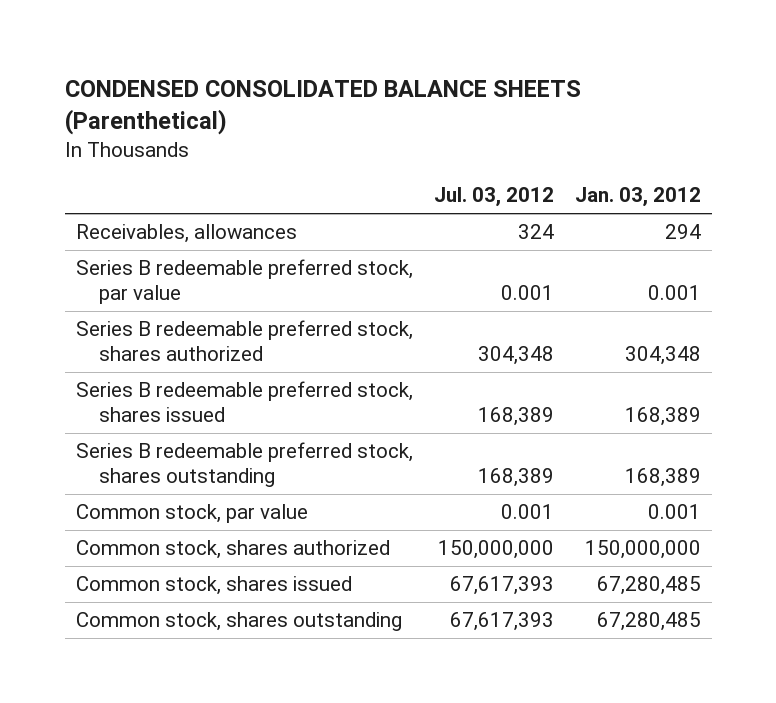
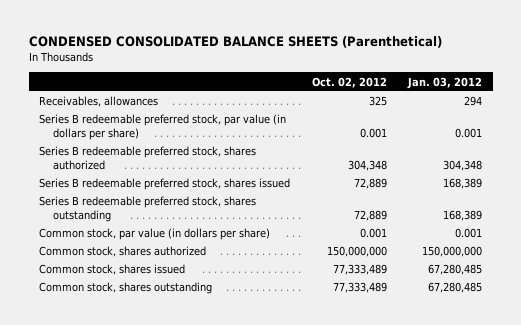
[433,187,554,208] Jul. 03, 2012 -> none
none -> [311,76,387,88] Oct. 02, 2012
[75,259,413,305] Series B redeemable preferred stock, par value -> [39,114,287,141] Series B redeemable preferred stock, par value (in dollars per share)
[75,504,308,524] Common stock, par value -> [39,228,271,241] Common stock, par value (in dollars per share)

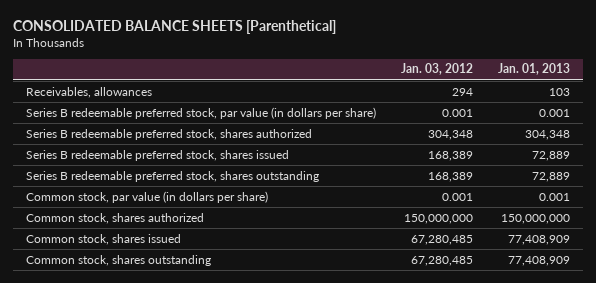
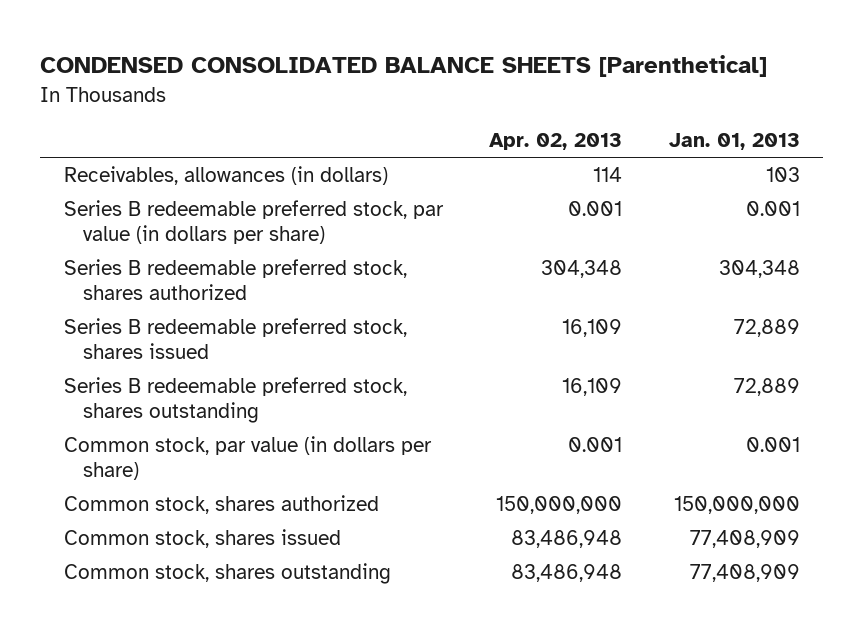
[13,20,337,35] CONSOLIDATED BALANCE SHEETS [Parenthetical] -> [40,55,768,78] CONDENSED CONSOLIDATED BALANCE SHEETS [Parenthetical]
[401,63,474,76] Jan. 03, 2012 -> none
none -> [489,133,623,151] Apr. 02, 2013
[25,86,152,98] Receivables, allowances -> [63,166,388,186] Receivables, allowances (in dollars)

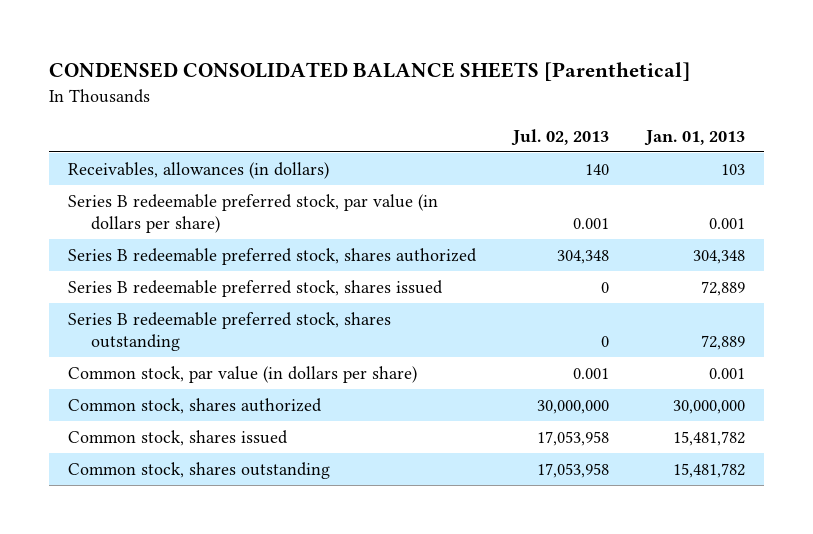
[489,133,623,151] Apr. 02, 2013 -> none
none -> [510,128,609,146] Jul. 02, 2013
[674,496,801,515] 150,000,000 -> [673,399,746,414] 30,000,000
[690,530,801,549] 77,408,909 -> [673,430,746,446] 15,481,782
[690,564,801,583] 77,408,909 -> [673,462,746,478] 15,481,782

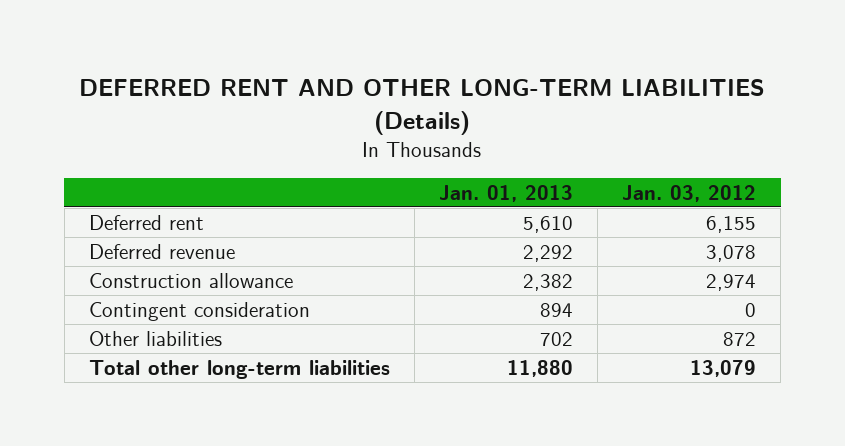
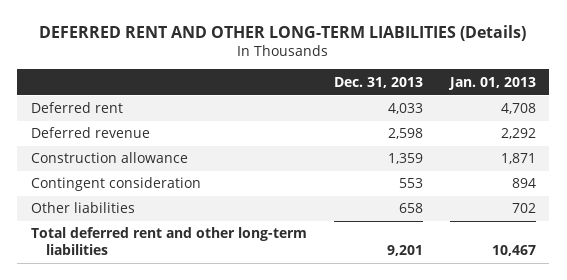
[622,184,757,202] Jan. 03, 2012 -> none
none -> [333,76,423,88] Dec. 31, 2013
[522,215,573,233] 5,610 -> [500,103,536,115] 4,708
[522,273,573,291] 2,382 -> [500,153,536,165] 1,871
[88,359,390,379] Total other long-term liabilities -> [30,227,307,256] Total deferred rent and other long-term liabilities
[506,359,573,377] 11,880 -> [491,245,536,257] 10,467

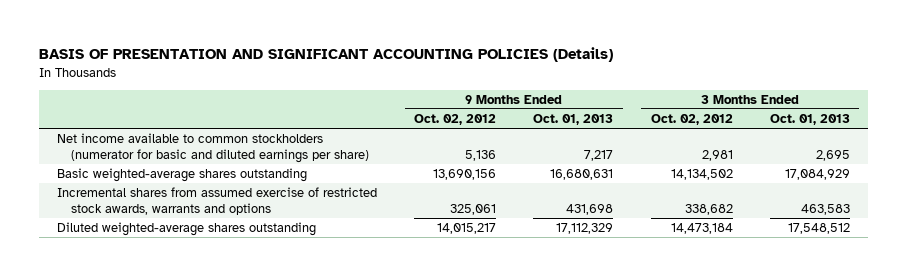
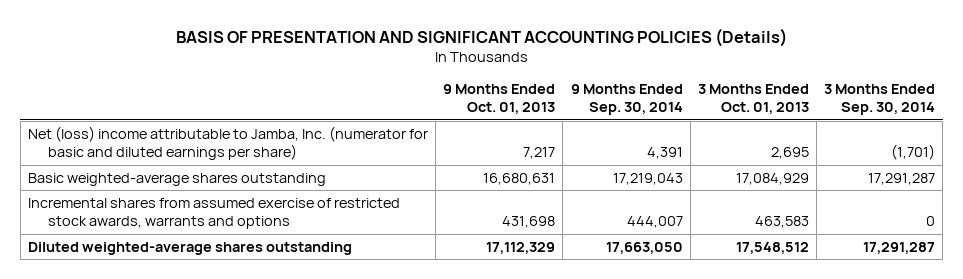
[414,114,497,126] Oct. 02, 2012 -> none
[650,114,733,126] Oct. 02, 2012 -> none
none -> [570,84,683,116] 9 Months Ended Sep. 30, 2014
none -> [824,84,936,116] 3 Months Ended Sep. 30, 2014
[57,133,370,163] Net income available to common stockholders (numerator for basic and diluted earnings per share) -> [27,125,428,161] Net (loss) income attributable to Jamba, Inc. (numerator for basic and diluted earnings per share)

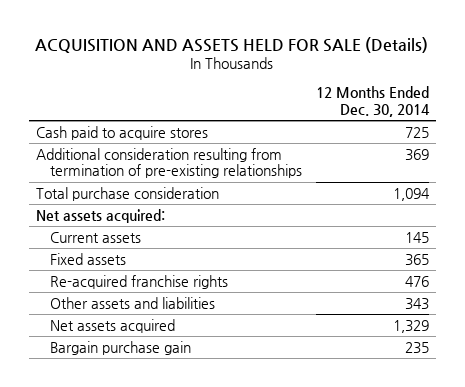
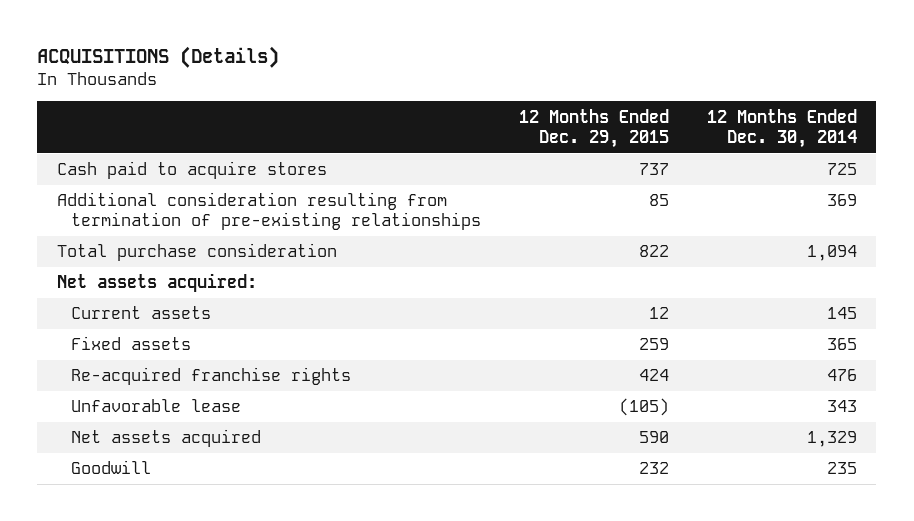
[35,36,429,53] ACQUISITION AND ASSETS HELD FOR SALE (Details) -> [37,45,280,68] ACQUISITIONS (Details)
none -> [518,108,669,148] 12 Months Ended Dec. 29, 2015
[49,296,215,309] Other assets and liabilities -> [70,399,241,413] Unfavorable lease
[49,340,191,355] Bargain purchase gain -> [70,460,151,475] Goodwill

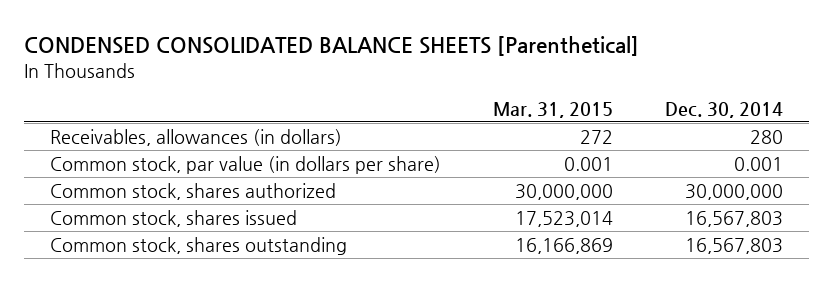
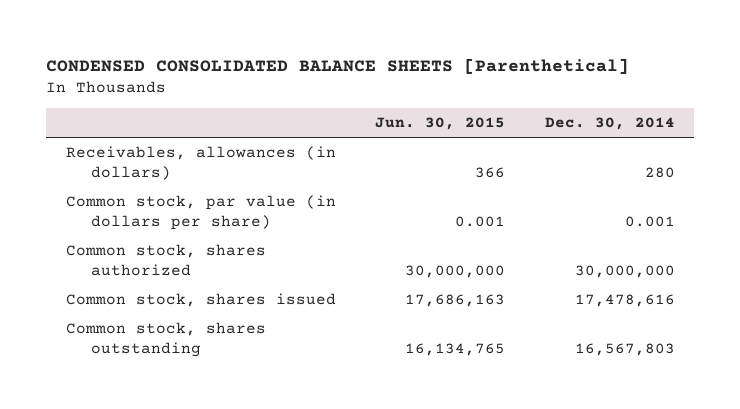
[492,101,613,118] Mar. 31, 2015 -> none
none -> [375,117,506,131] Jun. 30, 2015
[684,210,783,227] 16,567,803 -> [574,294,675,308] 17,478,616

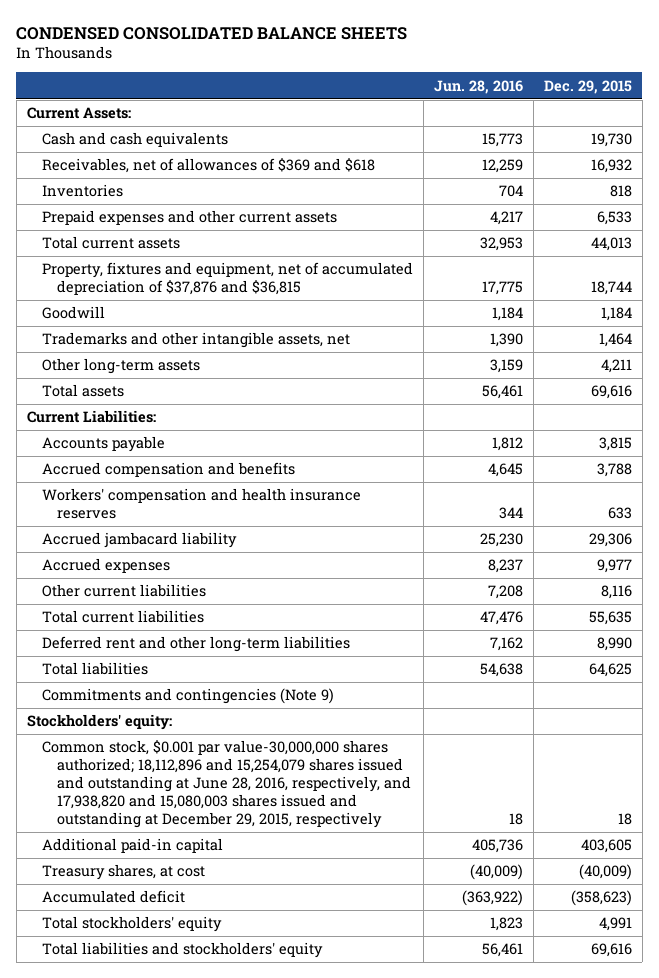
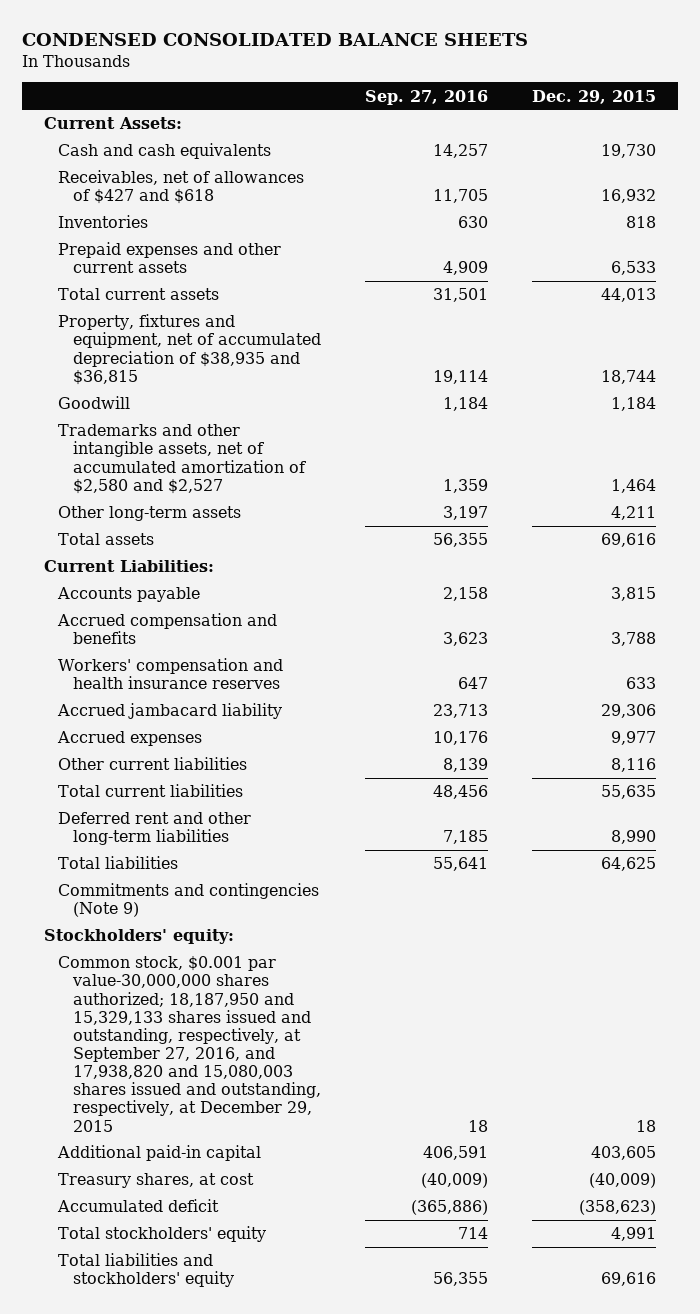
[433,79,523,94] Jun. 28, 2016 -> none
none -> [364,89,488,105] Sep. 27, 2016
[41,158,375,174] Receivables, net of allowances of $369 and $618 -> [58,170,305,205] Receivables, net of allowances of $427 and $618
[41,262,413,296] Property, fixtures and equipment, net of accumulated depreciation of $37,876 and $36,815 -> [58,314,321,385] Property, fixtures and equipment, net of accumulated depreciation of $38,935 and $36,815
[41,332,350,349] Trademarks and other intangible assets, net -> [58,424,306,494] Trademarks and other intangible assets, net of accumulated amortization of $2,580 and $2,527
[41,740,411,828] Common stock, $0.001 par value-30,000,000 shares authorized; 18,112,896 and 15,254,079 shares issued and outstanding at June 28, 2016, respectively, and 17,938,820 and 15,080,003 shares issued and outstanding at December 29, 2015, respectively -> [58,956,321,1132] Common stock, $0.001 par value-30,000,000 shares authorized; 18,187,950 and 15,329,133 shares issued and outstanding, respectively, at September 27, 2016, and 17,938,820 and 15,080,003 shares issued and outstanding, respectively, at December 29, 2015

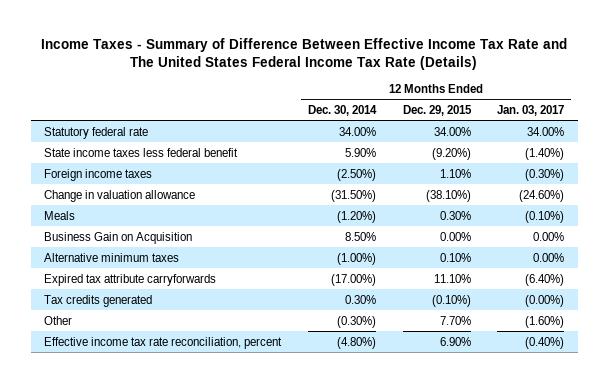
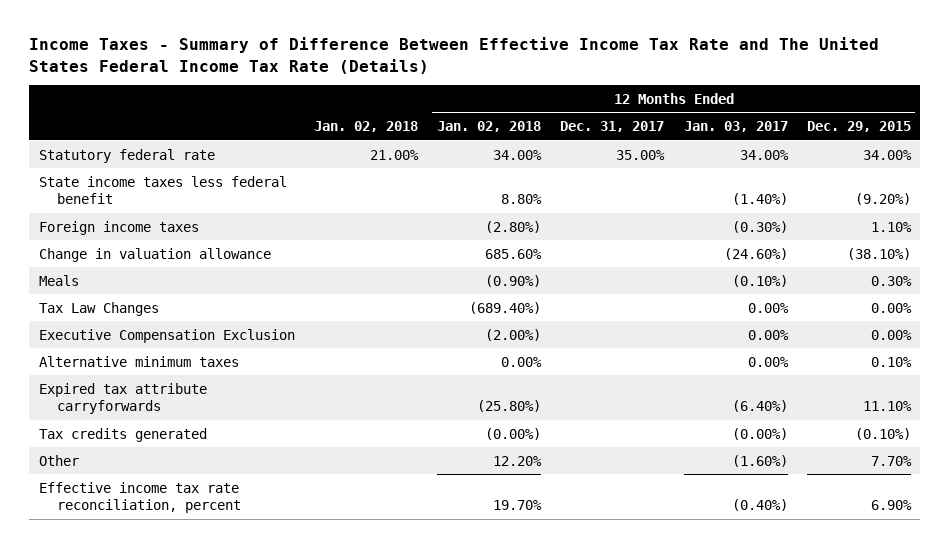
[307,104,377,116] Dec. 30, 2014 -> none
none -> [313,121,418,133] Jan. 02, 2018
none -> [437,121,542,133] Jan. 02, 2018
none -> [560,121,665,133] Dec. 31, 2017
[44,231,193,244] Business Gain on Acquisition -> none
none -> [38,301,159,316] Tax Law Changes
none -> [38,328,295,343] Executive Compensation Exclusion

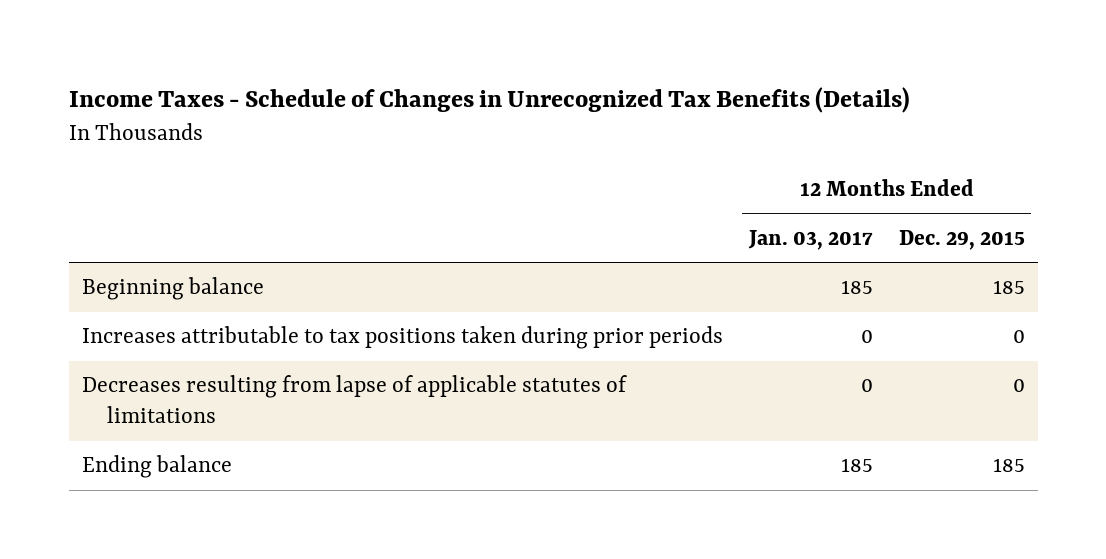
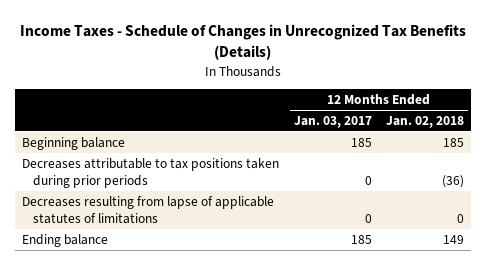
[898,229,1025,250] Dec. 29, 2015 -> none
none -> [386,115,465,128] Jan. 02, 2018
[81,326,723,350] Increases attributable to tax positions taken during prior periods -> [22,157,280,188] Decreases attributable to tax positions taken during prior periods

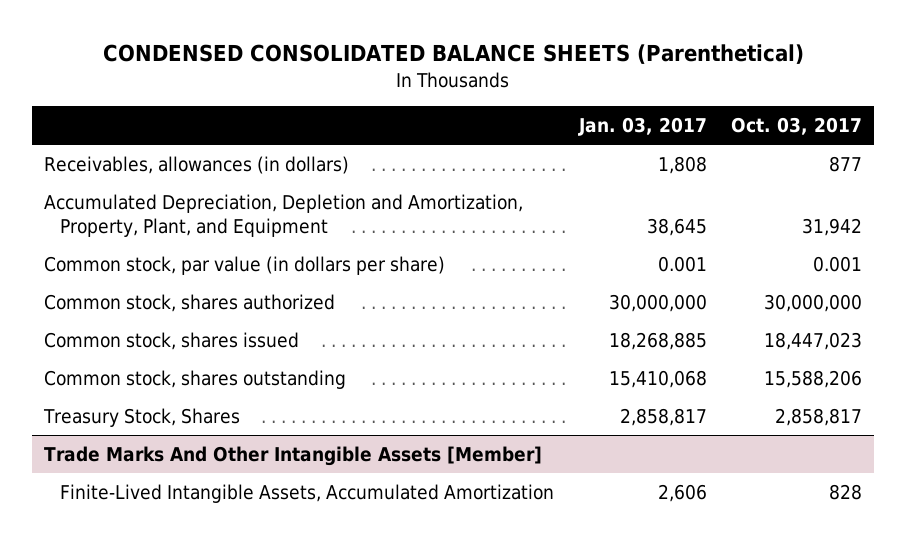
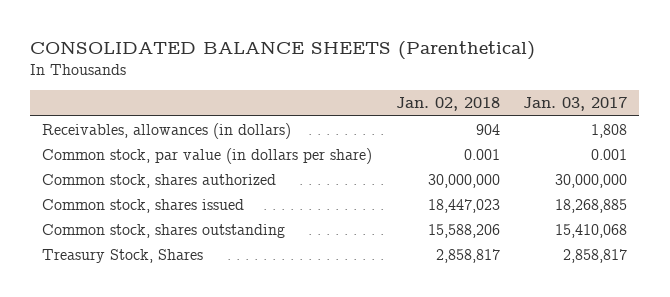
[103,44,805,65] CONDENSED CONSOLIDATED BALANCE SHEETS (Parenthetical) -> [30,41,536,61] CONSOLIDATED BALANCE SHEETS (Parenthetical)
[731,117,863,136] Oct. 03, 2017 -> none
none -> [395,97,500,112] Jan. 02, 2018
[44,194,524,237] Accumulated Depreciation, Depletion and Amortization, Property, Plant, and Equipment -> none
[44,446,543,467] Trade Marks And Other Intangible Assets [Member] -> none
[60,484,555,504] Finite-Lived Intangible Assets, Accumulated Amortization -> none

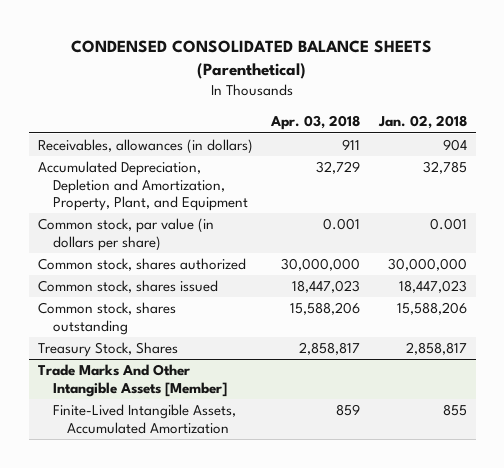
[30,41,536,61] CONSOLIDATED BALANCE SHEETS (Parenthetical) -> [71,39,433,80] CONDENSED CONSOLIDATED BALANCE SHEETS (Parenthetical)
[523,97,628,112] Jan. 03, 2017 -> none
none -> [270,115,361,131] Apr. 03, 2018
none -> [37,161,248,212] Accumulated Depreciation, Depletion and Amortization, Property, Plant, and Equipment
none -> [37,364,227,397] Trade Marks And Other Intangible Assets [Member]
none -> [52,404,236,434] Finite-Lived Intangible Assets, Accumulated Amortization

